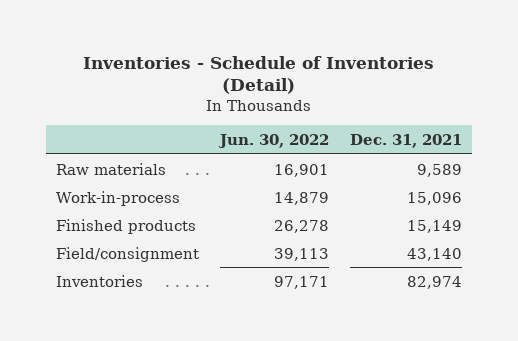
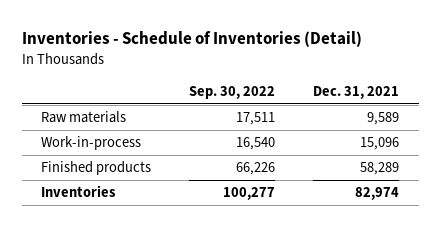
[218,133,330,148] Jun. 30, 2022 -> none
none -> [189,86,276,100] Sep. 30, 2022
[56,246,200,262] Field/consignment -> none
[406,219,462,233] 15,149 -> [360,162,400,176] 58,289

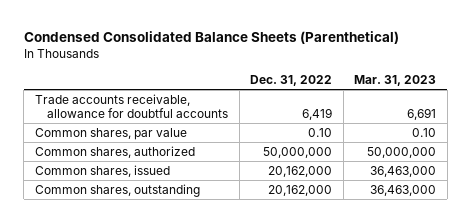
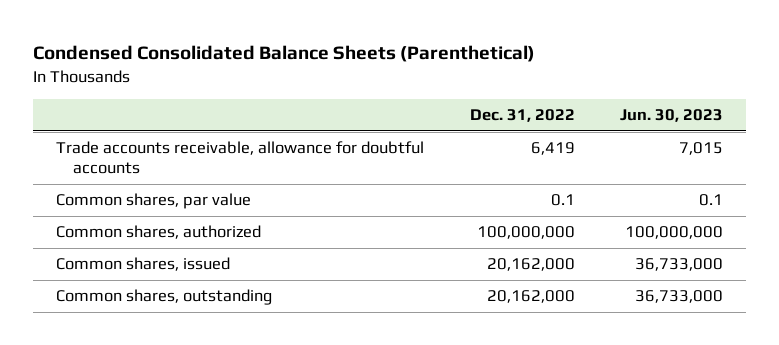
[354,75,437,87] Mar. 31, 2023 -> none
none -> [620,109,724,123] Jun. 30, 2023
[308,128,333,138] 0.10 -> [550,194,575,207] 0.1
[263,147,333,159] 50,000,000 -> [476,226,575,240] 100,000,000

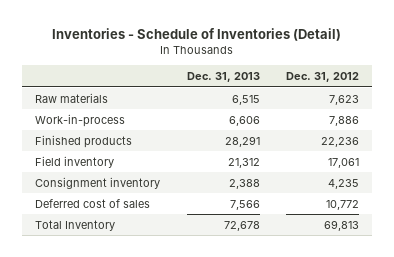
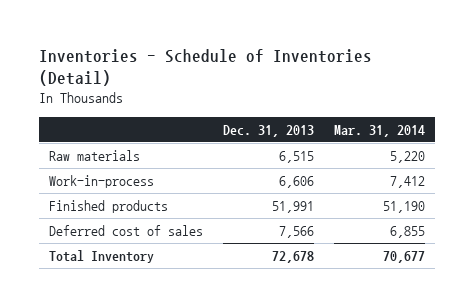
[286,72,360,83] Dec. 31, 2012 -> none
none -> [333,124,425,137] Mar. 31, 2014
[34,155,114,168] Field inventory -> none
[34,176,160,189] Consignment inventory -> none
[224,135,260,147] 28,291 -> [271,201,314,214] 51,991

